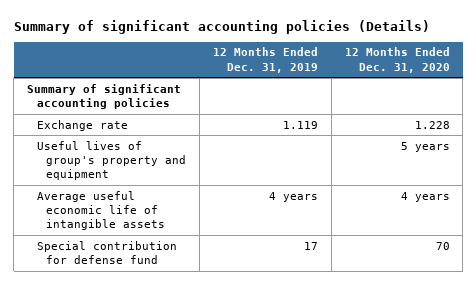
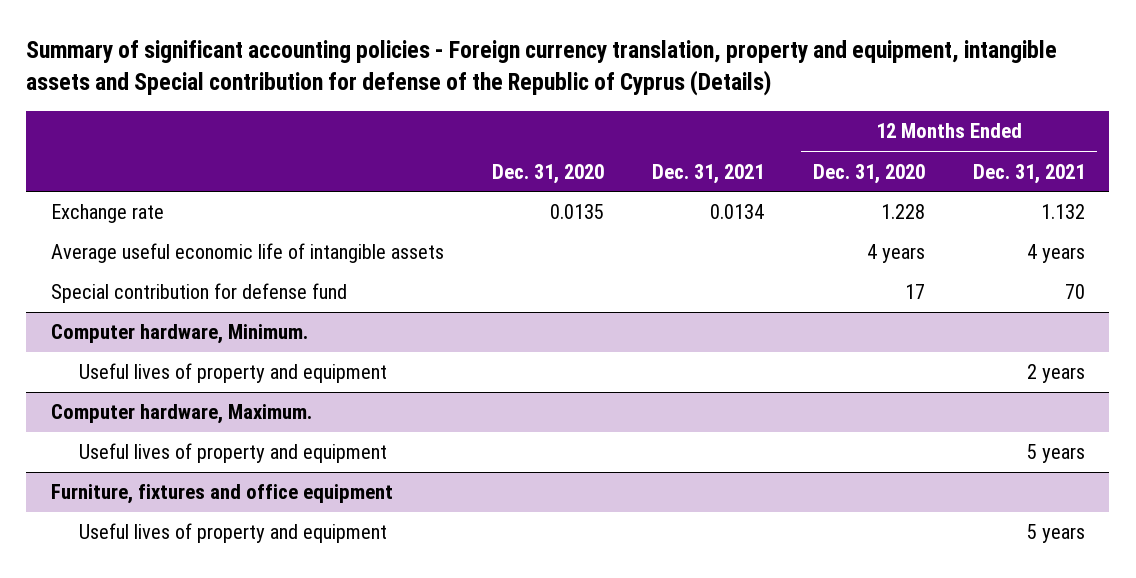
[13,19,430,34] Summary of significant accounting policies (Details) -> [26,40,1058,97] Summary of significant accounting policies - Foreign currency translation, property and equipment, intangible assets and Special contribution for defense of the Republic of Cyprus (Details)
[212,47,318,73] 12 Months Ended Dec. 31, 2019 -> none
none -> [491,163,604,184] Dec. 31, 2020
none -> [652,163,765,184] Dec. 31, 2021
none -> [973,163,1086,184] Dec. 31, 2021
[26,83,181,109] Summary of significant accounting policies -> none
[36,140,187,181] Useful lives of group's property and equipment -> none
[435,241,450,250] 70 -> [904,284,925,300] 17
none -> [50,324,308,345] Computer hardware, Minimum.
none -> [78,363,387,384] Useful lives of property and equipment
none -> [50,404,312,425] Computer hardware, Maximum.
none -> [78,443,387,464] Useful lives of property and equipment
none -> [50,484,393,505] Furniture, fixtures and office equipment
none -> [78,523,387,544] Useful lives of property and equipment

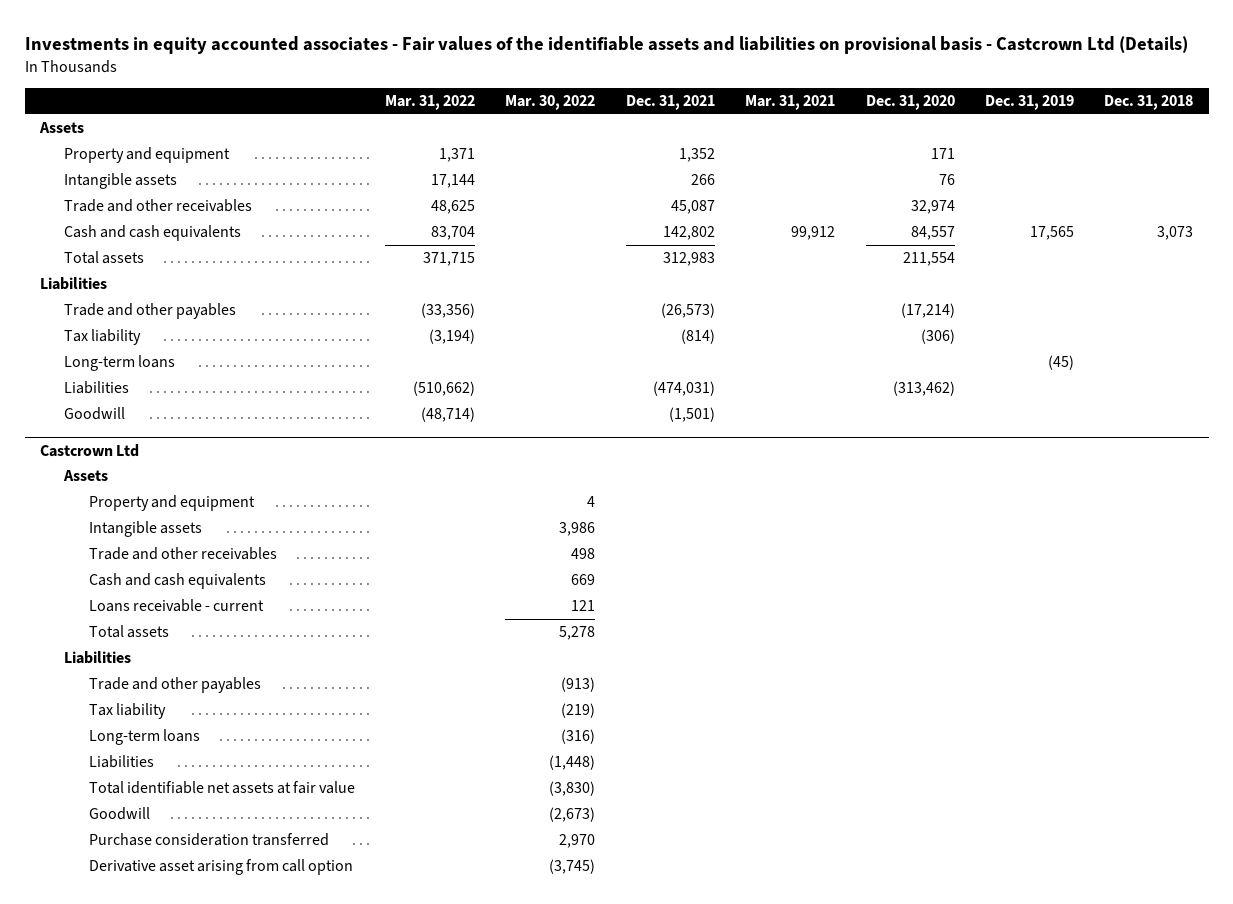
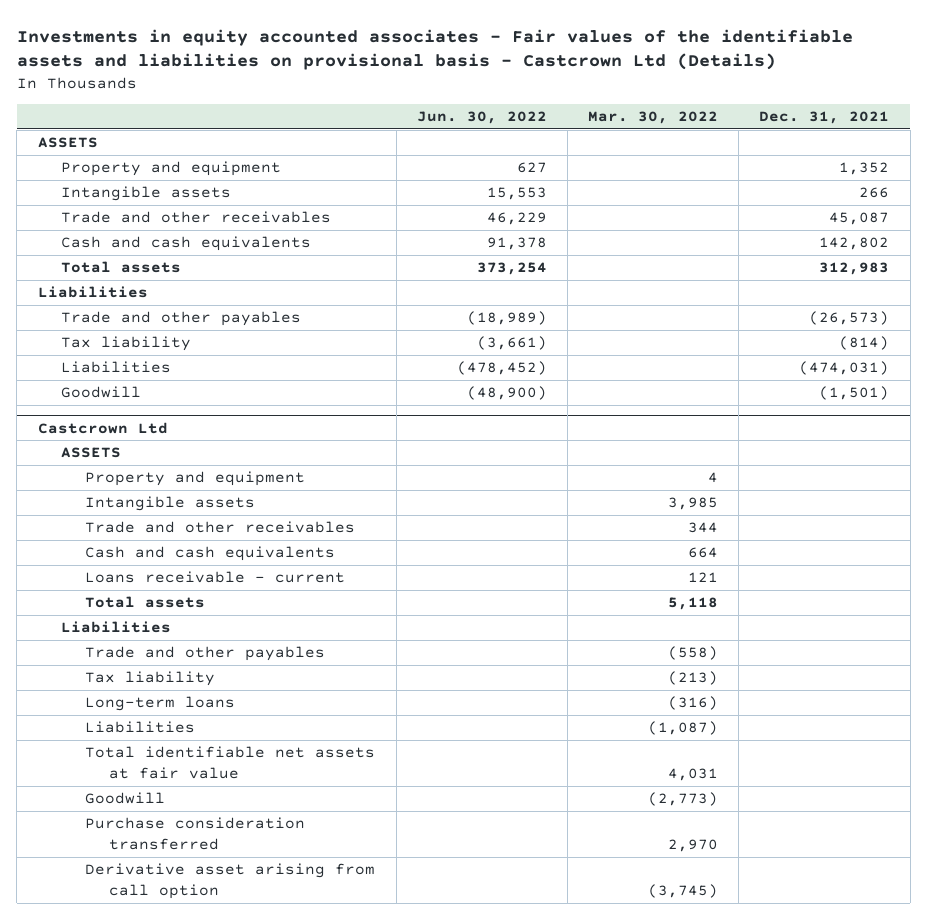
[385,95,476,111] Mar. 31, 2022 -> none
[745,95,836,111] Mar. 31, 2021 -> none
[865,95,955,111] Dec. 31, 2020 -> none
[984,95,1074,111] Dec. 31, 2019 -> none
[1104,95,1194,111] Dec. 31, 2018 -> none
none -> [416,111,547,125] Jun. 30, 2022
[39,122,85,134] Assets -> [37,137,98,149] ASSETS
[64,355,176,372] Long-term loans -> none
[63,470,109,482] Assets -> [61,447,122,459] ASSETS
[559,522,596,537] 3,986 -> [668,497,719,511] 3,985
[571,548,596,560] 498 -> [688,522,719,534] 344
[571,574,596,586] 669 -> [688,547,719,559] 664
[559,626,596,641] 5,278 -> [668,597,719,611] 5,118
[561,677,596,693] (913) -> [668,646,719,661] (558)
[561,703,596,719] (219) -> [668,671,719,686] (213)
[549,755,596,771] (1,448) -> [648,721,719,736] (1,087)
[549,781,596,797] (3,830) -> [668,767,719,781] 4,031
[549,807,596,823] (2,673) -> [648,792,719,807] (2,773)

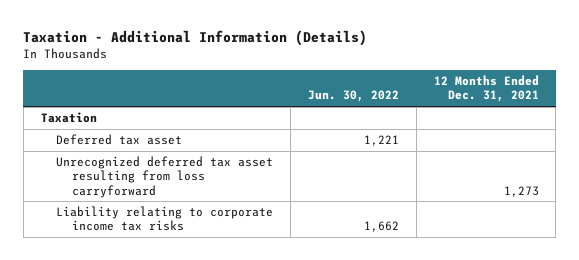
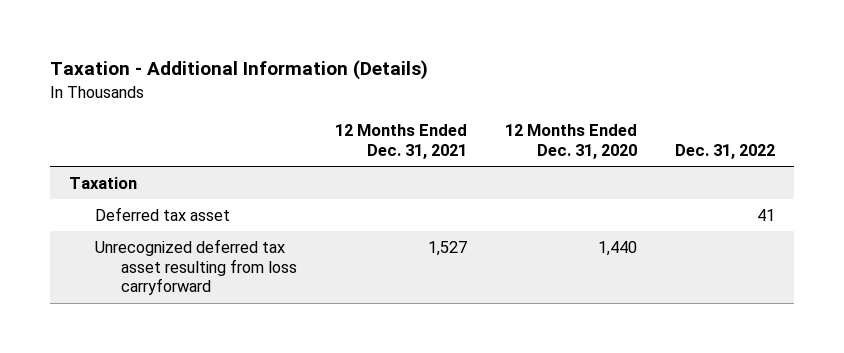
[307,90,399,103] Jun. 30, 2022 -> none
none -> [505,124,638,159] 12 Months Ended Dec. 31, 2020
none -> [675,143,776,159] Dec. 31, 2022
[56,206,274,232] Liability relating to corporate income tax risks -> none
[503,185,539,197] 1,273 -> [428,240,468,256] 1,527

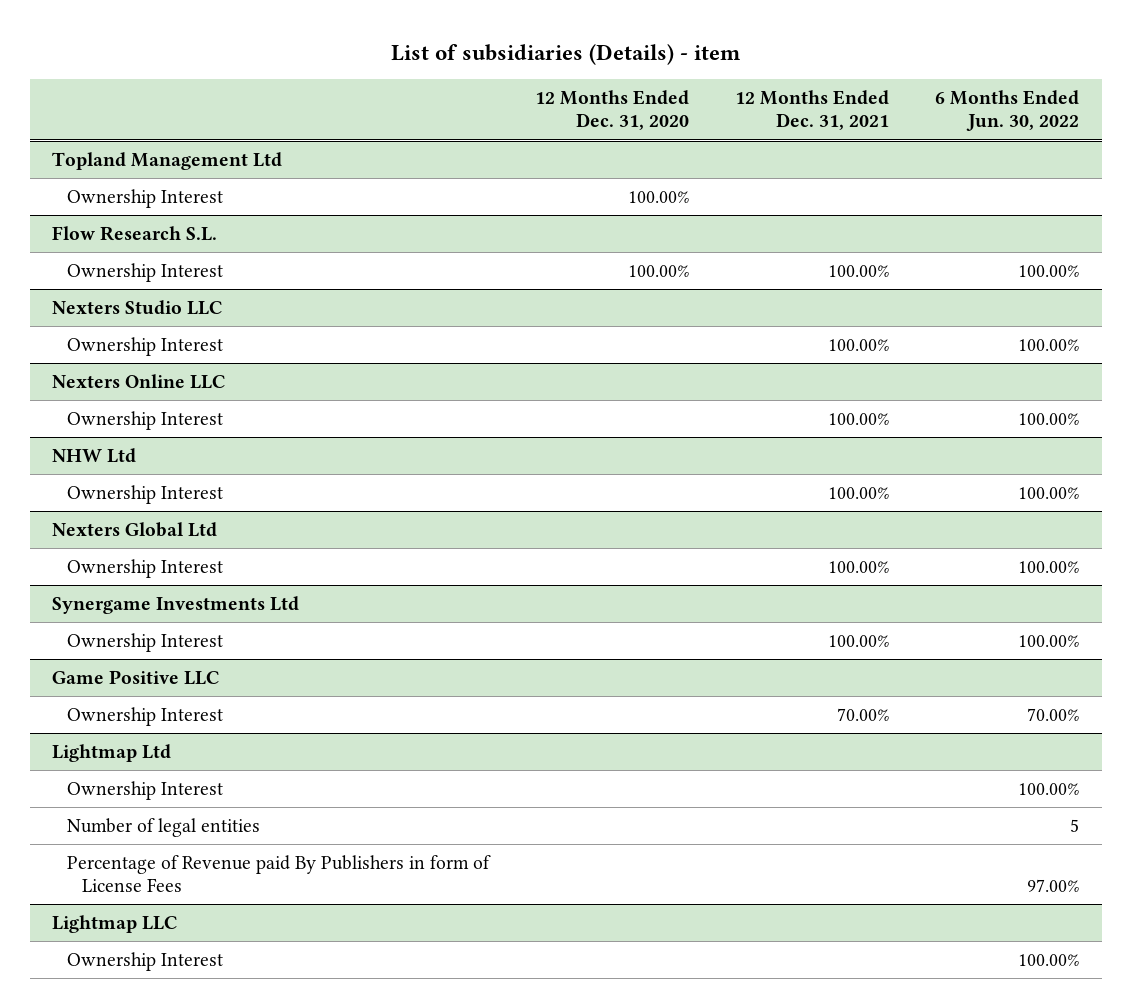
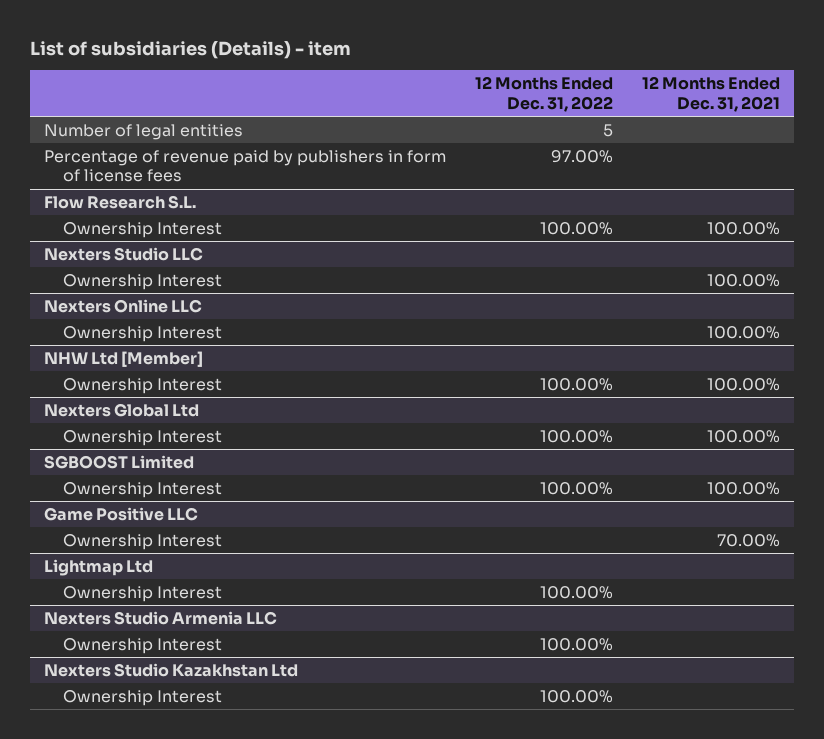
[535,90,690,131] 12 Months Ended Dec. 31, 2020 -> none
[934,90,1079,132] 6 Months Ended Jun. 30, 2022 -> none
none -> [475,76,614,112] 12 Months Ended Dec. 31, 2022
[52,152,283,171] Topland Management Ltd -> none
[67,189,224,209] Ownership Interest -> none
none -> [44,123,244,140] Number of legal entities
none -> [44,149,447,183] Percentage of revenue paid by publishers in form of license fees
[52,448,137,464] NHW Ltd -> [44,350,204,367] NHW Ltd [Member]
[52,596,300,615] Synergame Investments Ltd -> [44,454,195,469] SGBOOST Limited
[67,818,261,838] Number of legal entities -> none
[67,855,492,892] Percentage of Revenue paid By Publishers in form of License Fees -> none
[52,915,179,934] Lightmap LLC -> none
[67,952,224,972] Ownership Interest -> none
none -> [44,610,278,625] Nexters Studio Armenia LLC
none -> [63,637,223,654] Ownership Interest
none -> [44,662,299,677] Nexters Studio Kazakhstan Ltd
none -> [63,689,223,706] Ownership Interest

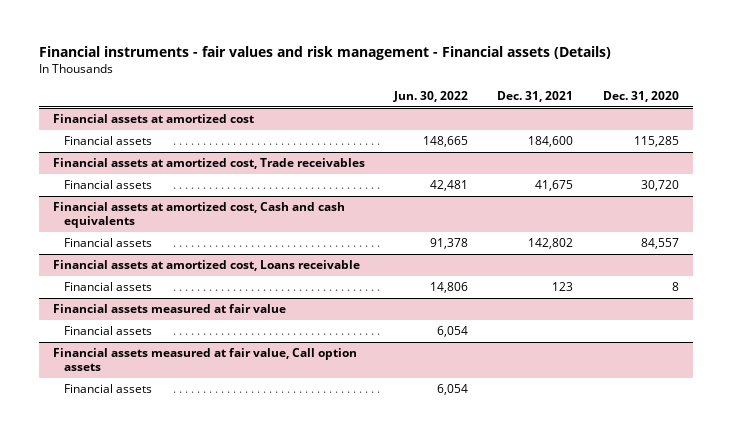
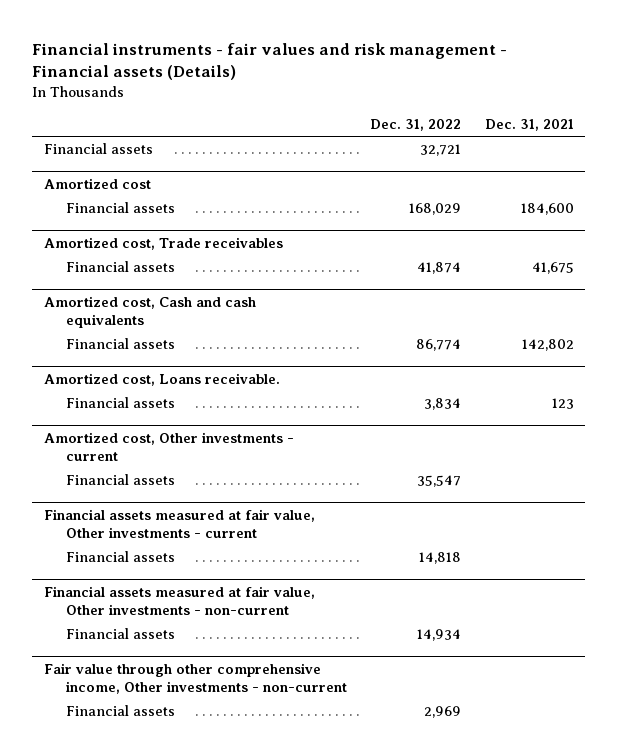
[393,91,469,103] Jun. 30, 2022 -> none
[602,91,679,103] Dec. 31, 2020 -> none
none -> [370,118,462,131] Dec. 31, 2022
none -> [43,143,153,155] Financial assets
[53,113,255,123] Financial assets at amortized cost -> [43,177,151,189] Amortized cost
[53,157,366,169] Financial assets at amortized cost, Trade receivables -> [43,236,283,250] Amortized cost, Trade receivables
[53,201,346,229] Financial assets at amortized cost, Cash and cash equivalents -> [43,295,256,328] Amortized cost, Cash and cash equivalents
[53,259,361,271] Financial assets at amortized cost, Loans receivable -> [43,372,280,386] Amortized cost, Loans receivable.
none -> [43,431,294,461] Amortized cost, Other investments - current
none -> [66,474,176,486] Financial assets
[53,303,287,313] Financial assets measured at fair value -> [43,508,315,538] Financial assets measured at fair value, Other investments - current
[53,347,358,372] Financial assets measured at fair value, Call option assets -> [43,585,315,615] Financial assets measured at fair value, Other investments - non-current
none -> [43,662,348,694] Fair value through other comprehensive income, Other investments - non-current
none -> [66,705,176,717] Financial assets

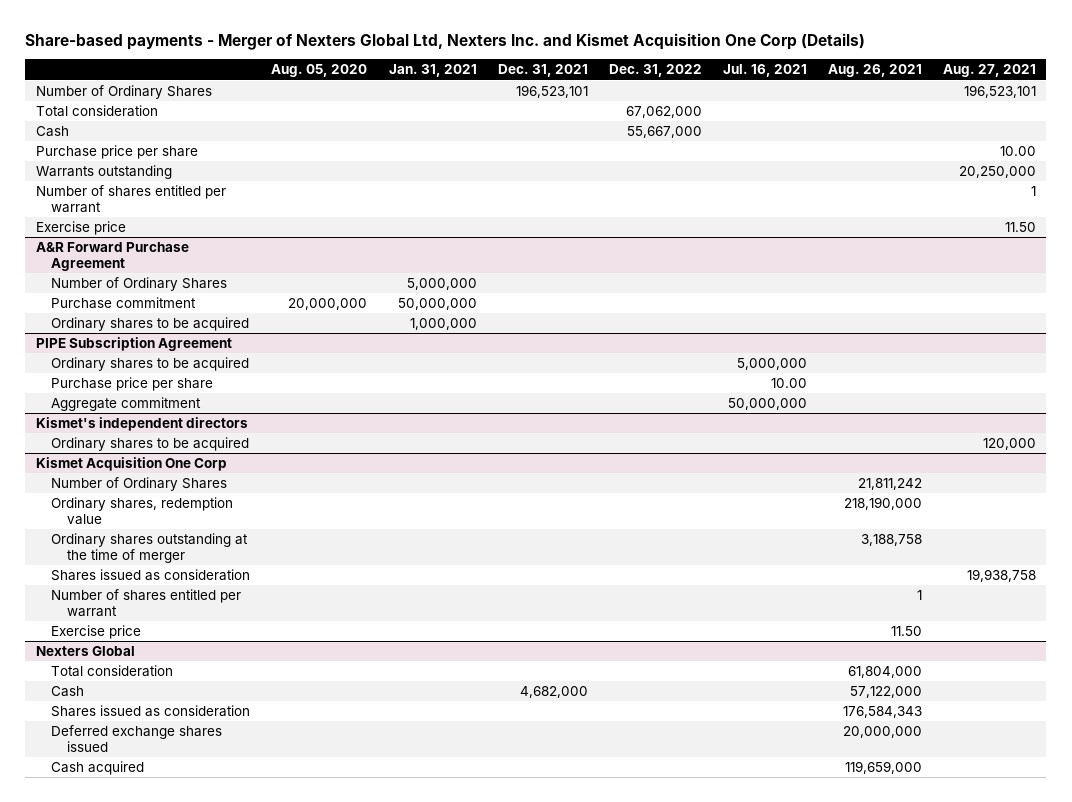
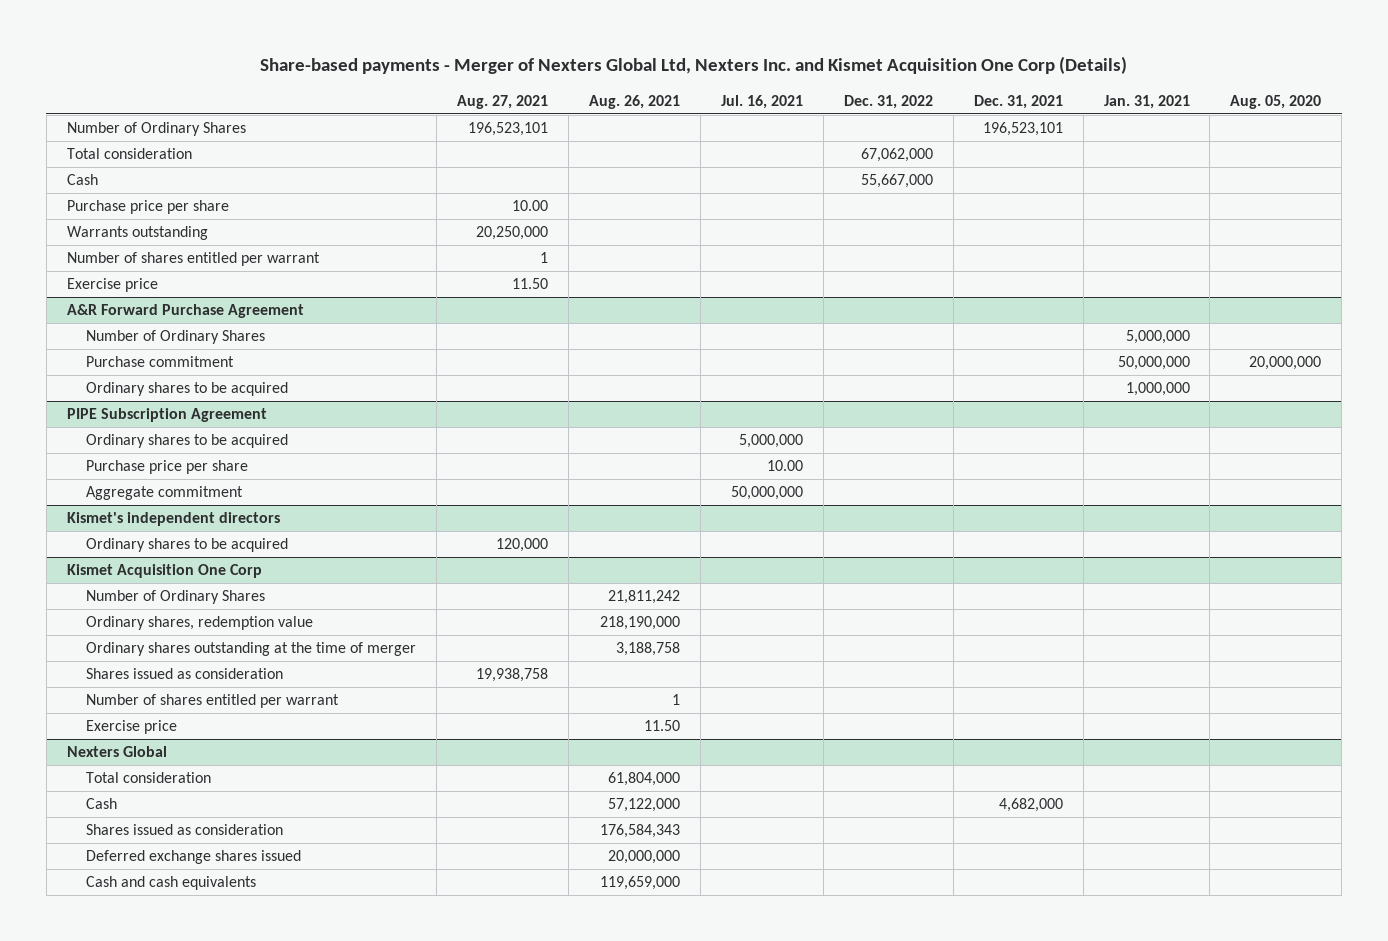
[51,761,145,776] Cash acquired -> [86,876,257,891] Cash and cash equivalents

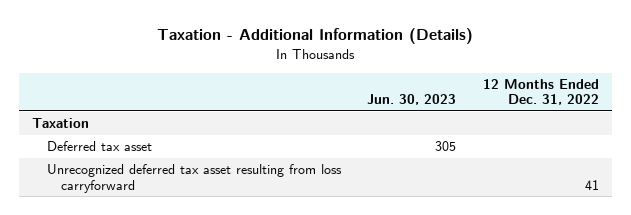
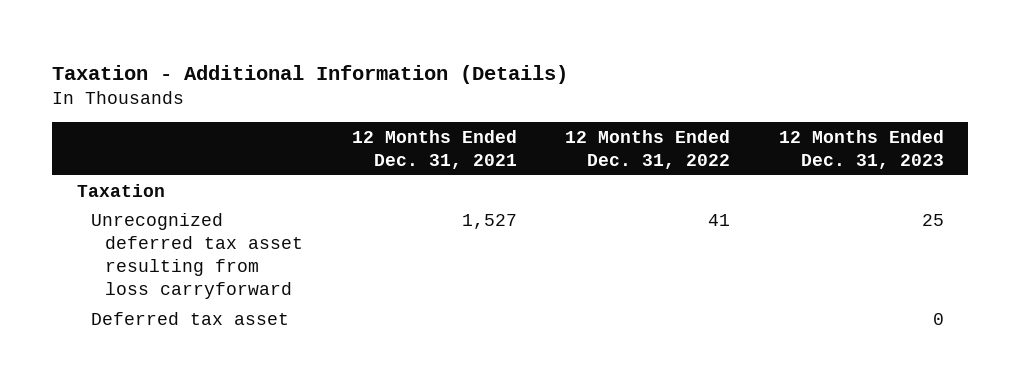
[367,94,457,106] Jun. 30, 2023 -> none
none -> [351,129,517,169] 12 Months Ended Dec. 31, 2021
none -> [778,129,944,169] 12 Months Ended Dec. 31, 2023
[46,141,152,152] Deferred tax asset -> [90,311,289,325] Deferred tax asset

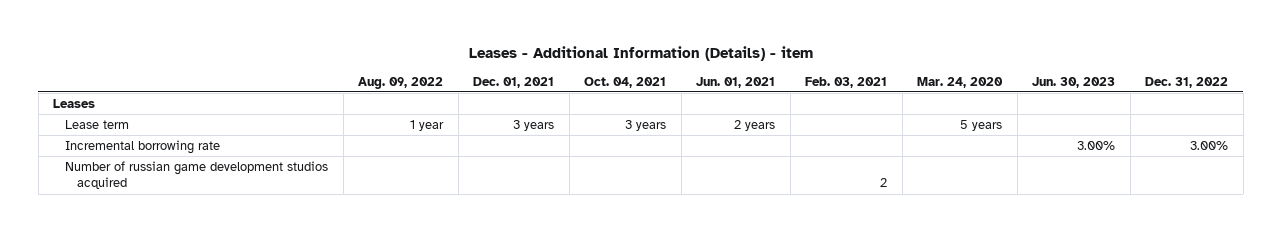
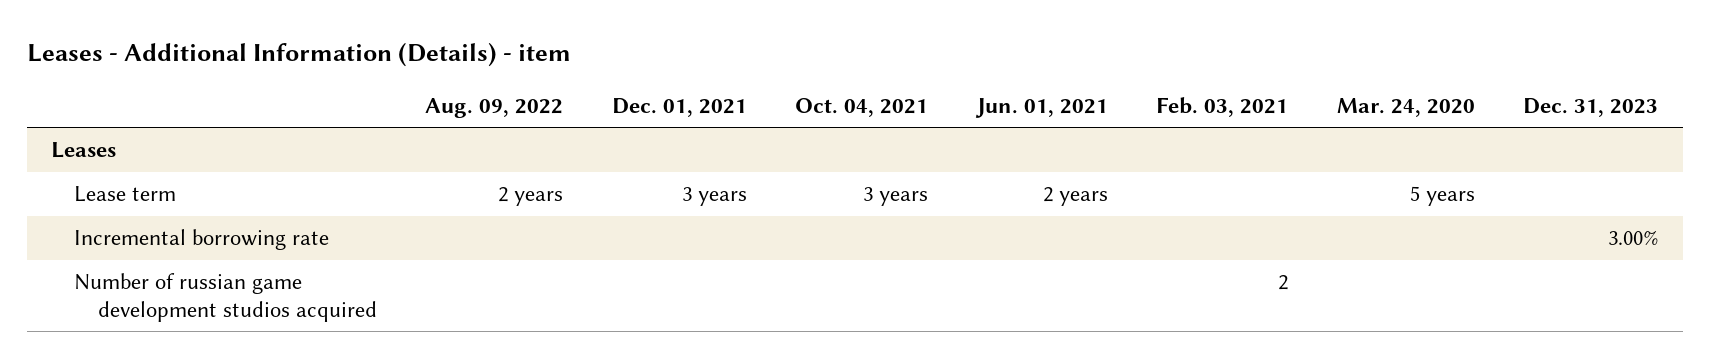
[1032,76,1116,88] Jun. 30, 2023 -> none
[1145,76,1229,88] Dec. 31, 2022 -> none
none -> [1523,97,1659,117] Dec. 31, 2023
[410,119,445,131] 1 year -> [498,187,564,207] 2 years

